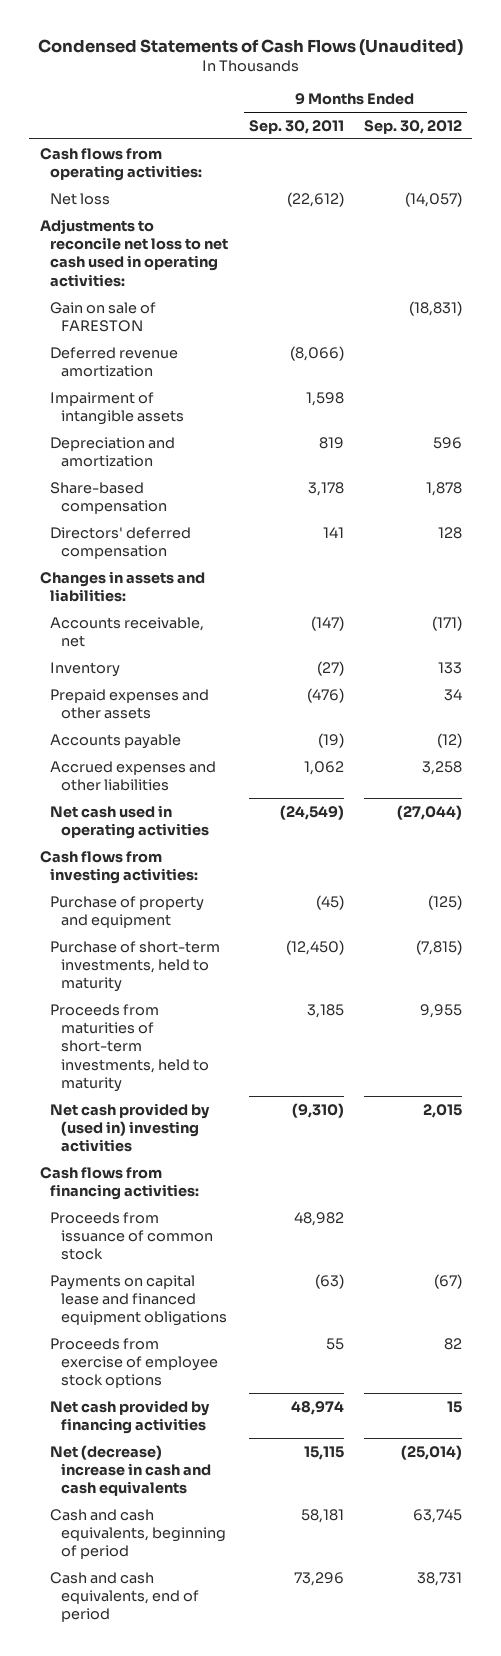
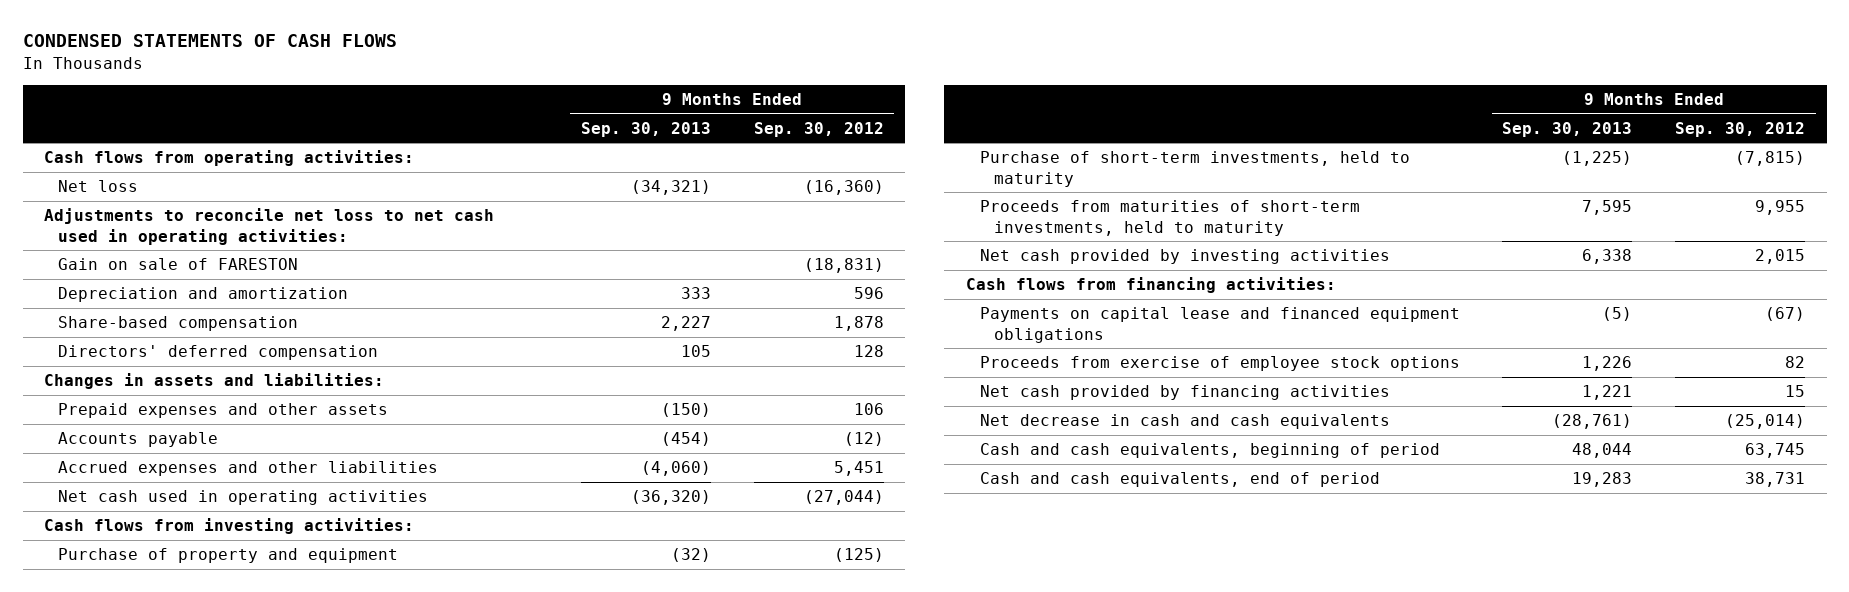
[37,38,463,56] Condensed Statements of Cash Flows (Unaudited) -> [22,34,397,48] CONDENSED STATEMENTS OF CASH FLOWS
[248,119,344,134] Sep. 30, 2011 -> none
none -> [580,121,711,137] Sep. 30, 2013
[404,191,462,207] (14,057) -> [803,180,884,196] (16,360)
[50,346,179,377] Deferred revenue amortization -> none
[50,391,185,425] Impairment of intangible assets -> none
[50,616,205,647] Accounts receivable, net -> none
[50,661,121,677] Inventory -> none
[443,688,462,701] 34 -> [853,403,884,416] 106
[421,760,462,775] 3,258 -> [833,461,884,477] 5,451
[50,1102,211,1153] Net cash provided by (used in) investing activities -> [979,249,1390,265] Net cash provided by investing activities
[50,1211,214,1261] Proceeds from issuance of common stock -> none
[50,1444,212,1497] Net (decrease) increase in cash and cash equivalents -> [979,414,1390,430] Net decrease in cash and cash equivalents

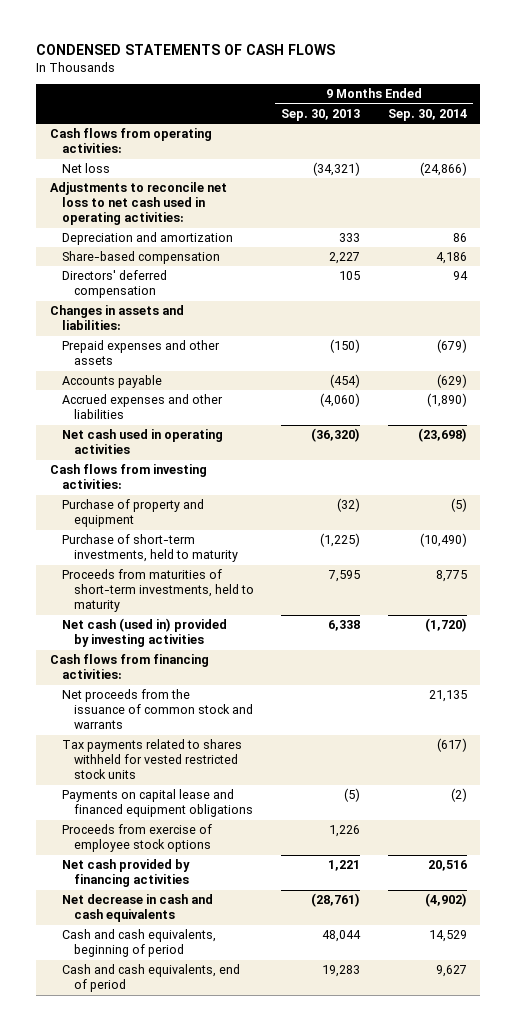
[753,121,884,137] Sep. 30, 2012 -> none
none -> [387,108,467,121] Sep. 30, 2014
[58,258,299,271] Gain on sale of FARESTON -> none
[979,249,1390,265] Net cash provided by investing activities -> [62,618,228,648] Net cash (used in) provided by investing activities
none -> [62,689,254,730] Net proceeds from the issuance of common stock and warrants
none -> [62,739,243,780] Tax payments related to shares withheld for vested restricted stock units

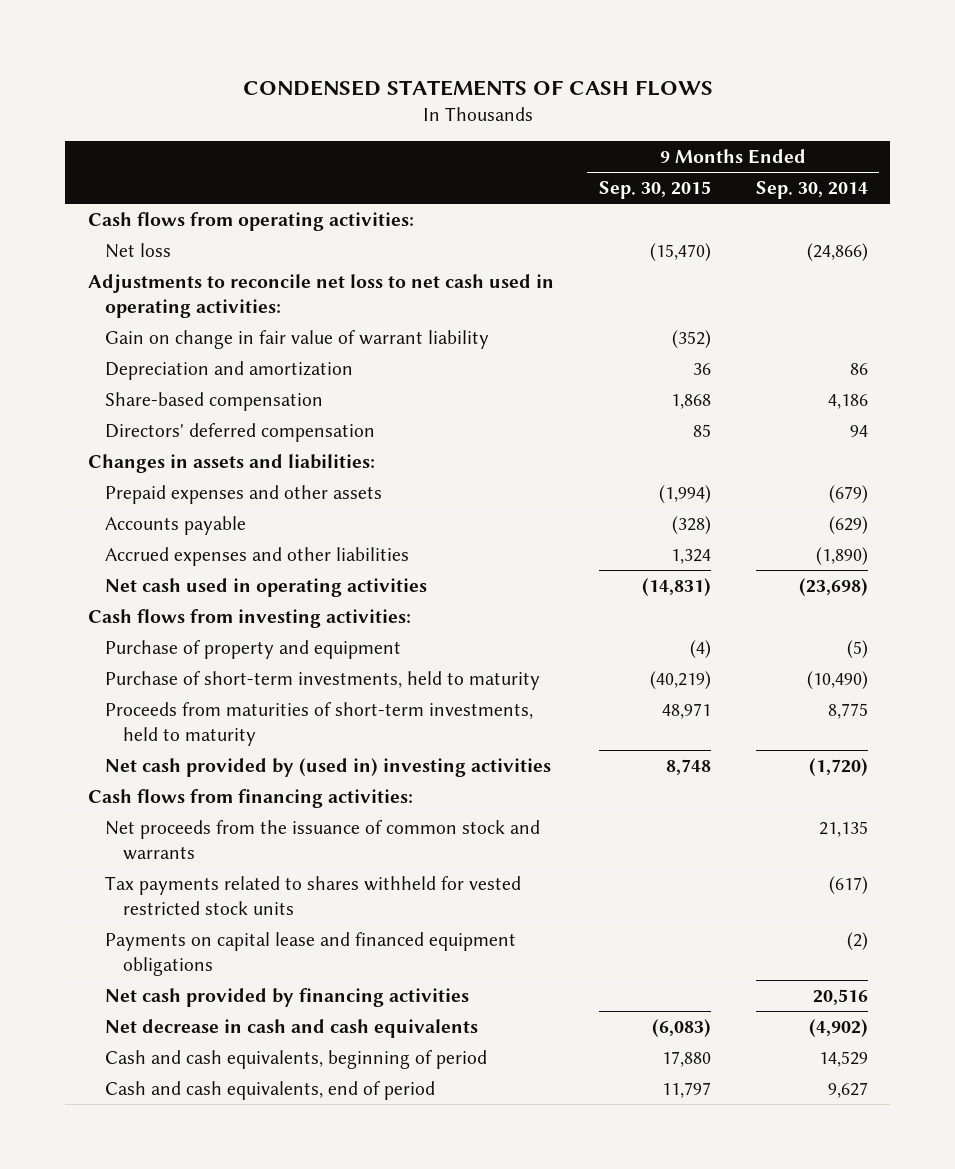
[281,108,361,121] Sep. 30, 2013 -> none
none -> [598,180,711,199] Sep. 30, 2015
none -> [105,329,490,349] Gain on change in fair value of warrant liability
[62,618,228,648] Net cash (used in) provided by investing activities -> [105,757,552,777] Net cash provided by (used in) investing activities
[62,824,213,853] Proceeds from exercise of employee stock options -> none

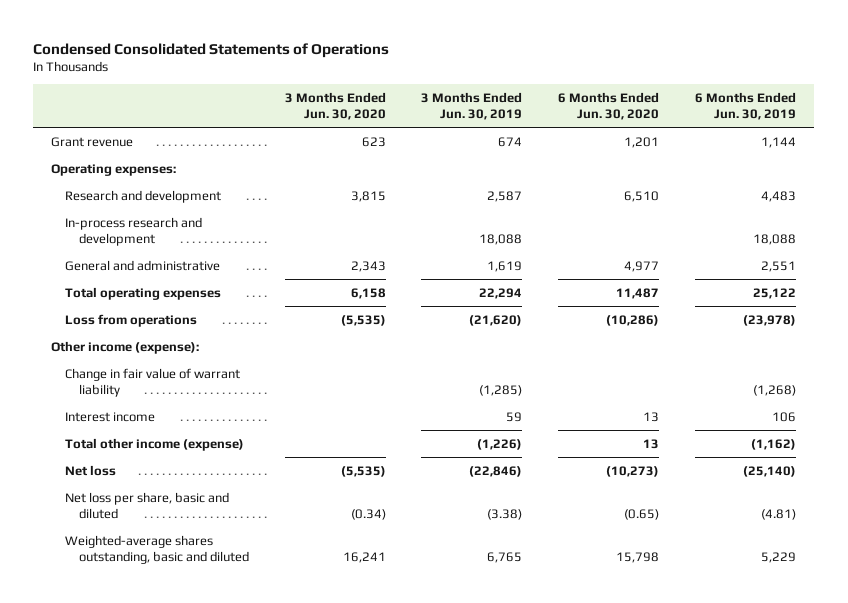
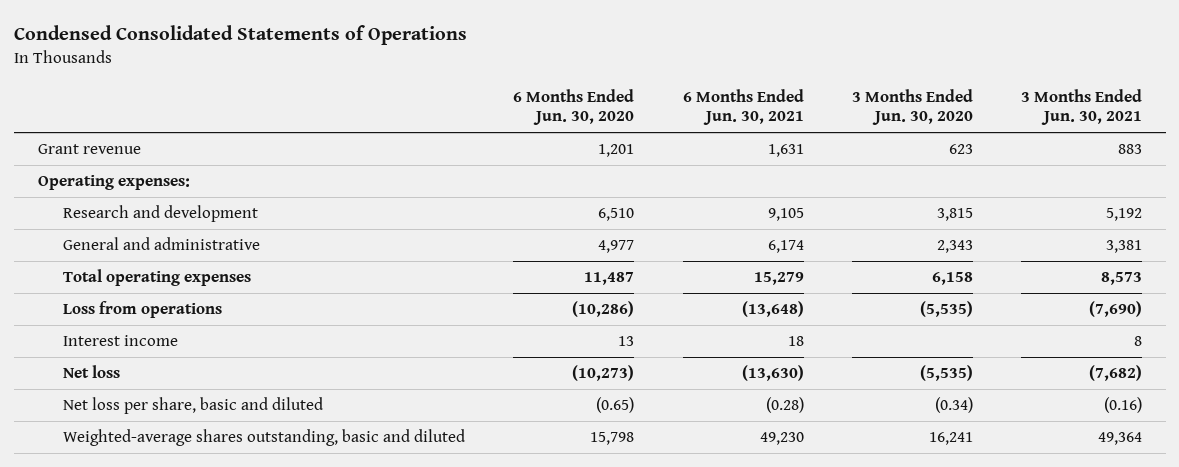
[421,91,523,121] 3 Months Ended Jun. 30, 2019 -> none
[695,91,797,121] 6 Months Ended Jun. 30, 2019 -> none
none -> [682,88,804,126] 6 Months Ended Jun. 30, 2021
none -> [1020,88,1142,126] 3 Months Ended Jun. 30, 2021
[64,216,202,246] In-process research and development -> none
[51,340,200,354] Other income (expense): -> none
[64,367,240,397] Change in fair value of warrant liability -> none
[64,437,244,451] Total other income (expense) -> none

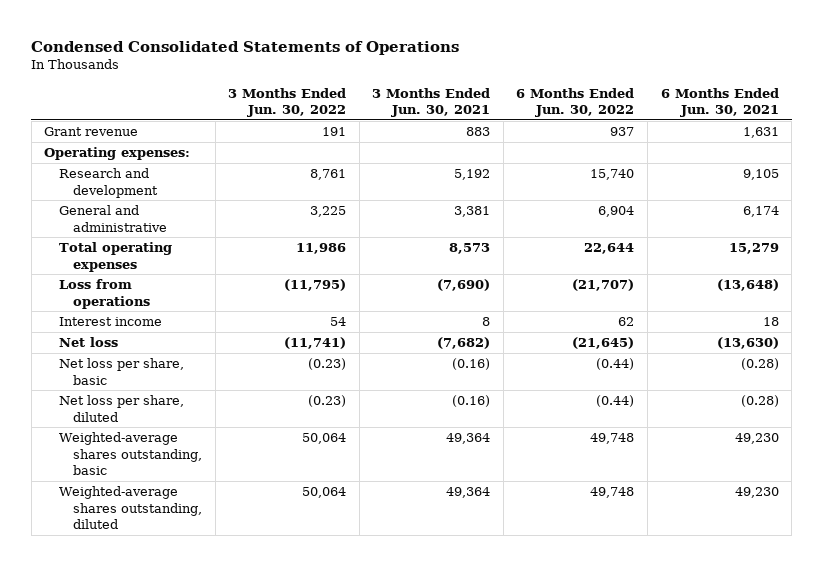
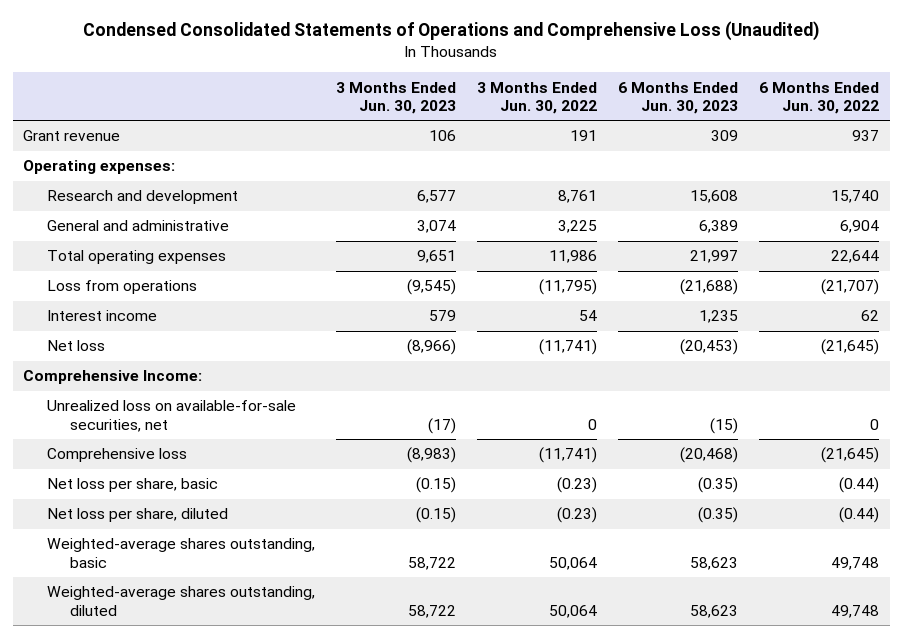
[31,40,460,55] Condensed Consolidated Statements of Operations -> [83,21,820,42] Condensed Consolidated Statements of Operations and Comprehensive Loss (Unaudited)
[372,87,491,117] 3 Months Ended Jun. 30, 2021 -> none
[660,87,779,117] 6 Months Ended Jun. 30, 2021 -> none
none -> [335,81,456,114] 3 Months Ended Jun. 30, 2023
none -> [618,81,739,114] 6 Months Ended Jun. 30, 2023
none -> [23,370,203,385] Comprehensive Income:
none -> [46,400,296,432] Unrealized loss on available-for-sale securities, net
none -> [46,448,187,463] Comprehensive loss

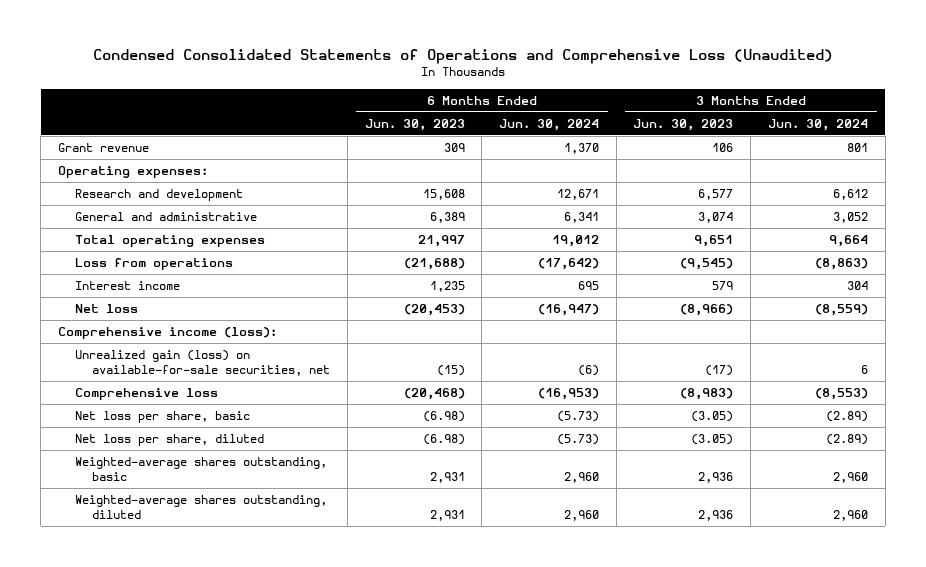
[477,81,598,114] 3 Months Ended Jun. 30, 2022 -> none
[759,81,880,114] 6 Months Ended Jun. 30, 2022 -> none
none -> [499,118,600,131] Jun. 30, 2024
none -> [767,118,868,131] Jun. 30, 2024
[23,370,203,385] Comprehensive Income: -> [57,327,277,340] Comprehensive income (loss):
[46,400,296,432] Unrealized loss on available-for-sale securities, net -> [75,350,331,376] Unrealized gain (loss) on available-for-sale securities, net
[415,477,456,494] (0.15) -> [691,411,734,423] (3.05)
[698,477,739,494] (0.35) -> [422,411,465,423] (6.98)
[415,507,456,524] (0.15) -> [691,434,734,446] (3.05)
[698,507,739,524] (0.35) -> [422,434,465,446] (6.98)
[407,556,456,570] 58,722 -> [698,471,734,483] 2,936
[690,556,739,570] 58,623 -> [429,471,465,483] 2,931
[407,604,456,618] 58,722 -> [698,509,734,521] 2,936
[690,604,739,618] 58,623 -> [429,509,465,521] 2,931

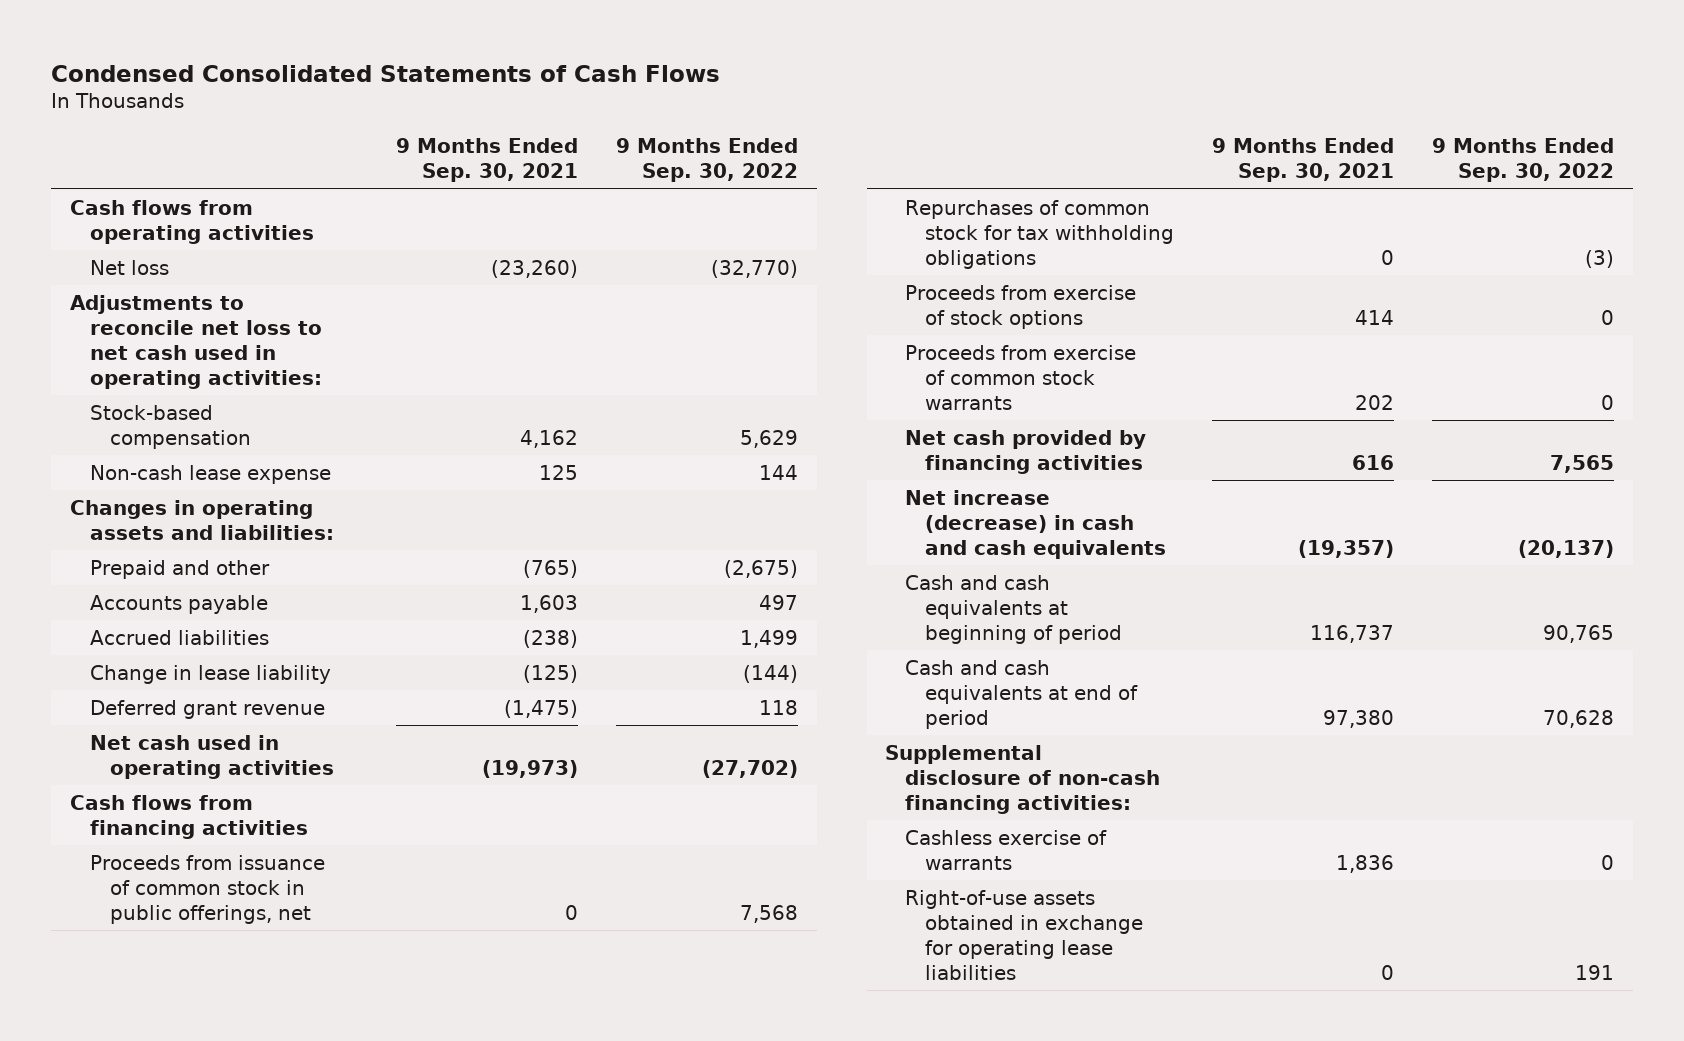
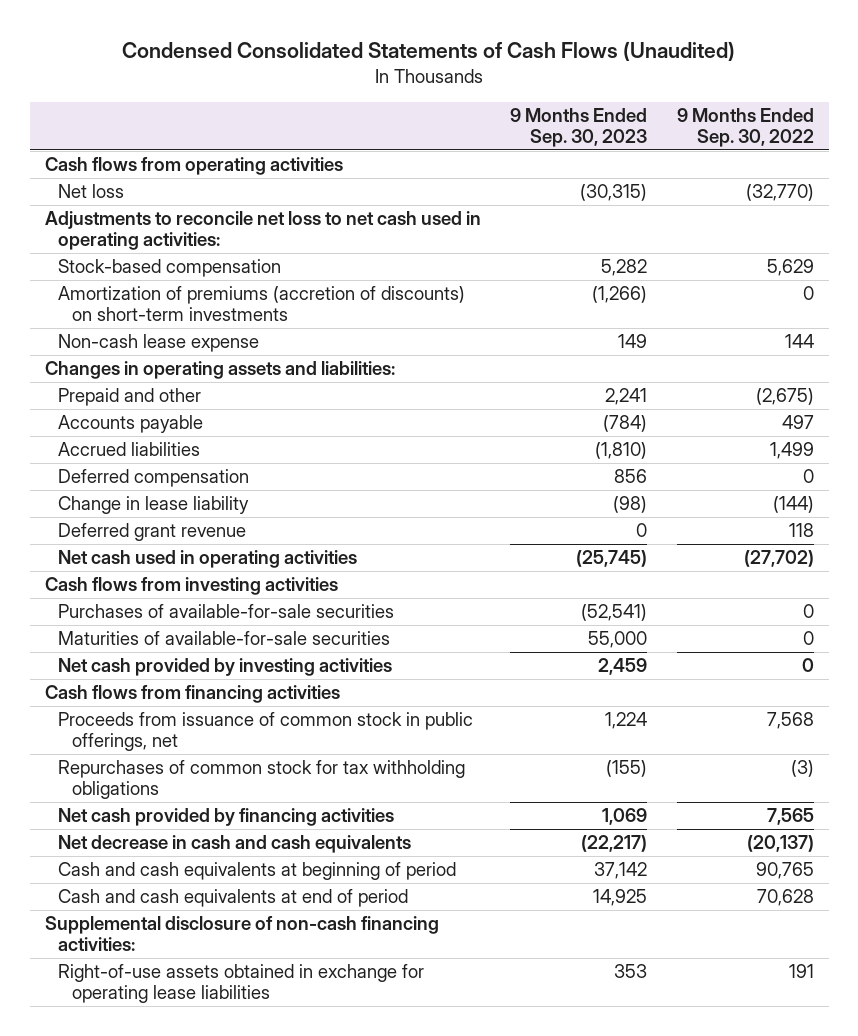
[50,64,720,82] Condensed Consolidated Statements of Cash Flows -> [122,41,736,62] Condensed Consolidated Statements of Cash Flows (Unaudited)
[396,138,579,183] 9 Months Ended Sep. 30, 2021 -> none
none -> [510,107,648,148] 9 Months Ended Sep. 30, 2023
none -> [58,286,466,322] Amortization of premiums (accretion of discounts) on short-term investments
none -> [58,469,250,488] Deferred compensation
none -> [44,577,338,596] Cash flows from investing activities
none -> [58,604,395,619] Purchases of available-for-sale securities
none -> [58,631,391,646] Maturities of available-for-sale securities
none -> [58,658,393,677] Net cash provided by investing activities
[905,284,1137,329] Proceeds from exercise of stock options -> none
[905,344,1137,410] Proceeds from exercise of common stock warrants -> none
[905,489,1167,559] Net increase (decrease) in cash and cash equivalents -> [58,835,412,854] Net decrease in cash and cash equivalents
[905,829,1108,870] Cashless exercise of warrants -> none

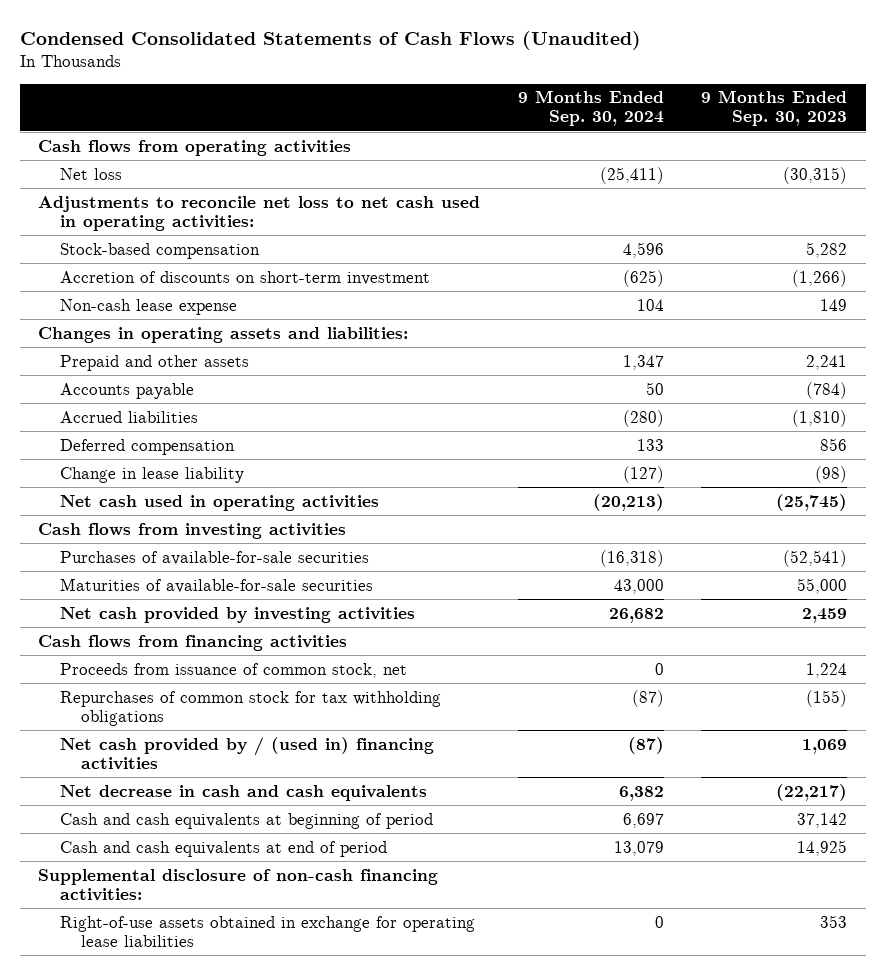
[676,107,814,148] 9 Months Ended Sep. 30, 2022 -> none
none -> [517,90,664,127] 9 Months Ended Sep. 30, 2024
[58,286,466,322] Amortization of premiums (accretion of discounts) on short-term investments -> [59,270,430,285] Accretion of discounts on short-term investment
[58,388,202,407] Prepaid and other -> [59,354,249,371] Prepaid and other assets
[58,523,247,542] Deferred grant revenue -> none
[58,712,474,752] Proceeds from issuance of common stock in public offerings, net -> [59,662,407,678] Proceeds from issuance of common stock, net
[58,808,395,827] Net cash provided by financing activities -> [59,736,434,770] Net cash provided by / (used in) financing activities

